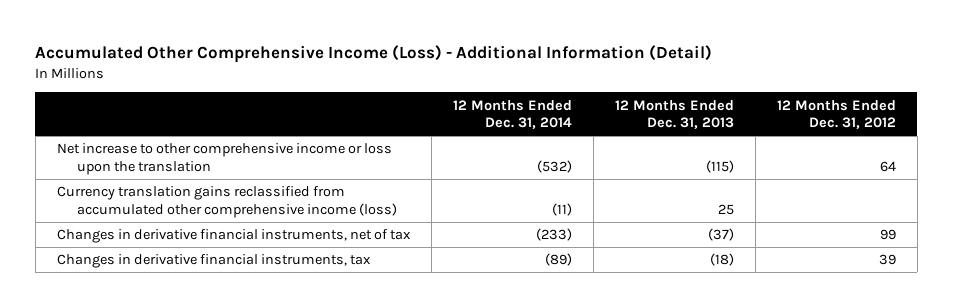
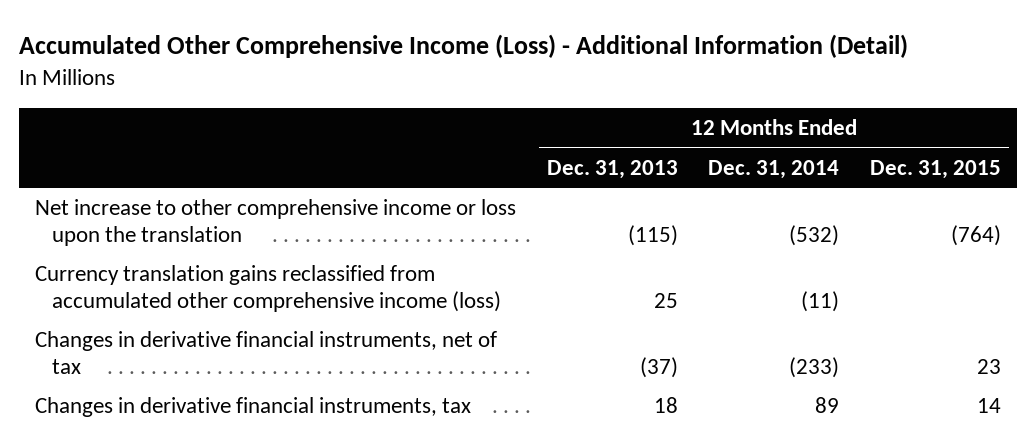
[776,99,896,130] 12 Months Ended Dec. 31, 2012 -> none
none -> [870,159,1002,179] Dec. 31, 2015
[544,253,572,267] (89) -> [815,397,840,414] 89
[709,253,734,267] (18) -> [653,397,678,414] 18

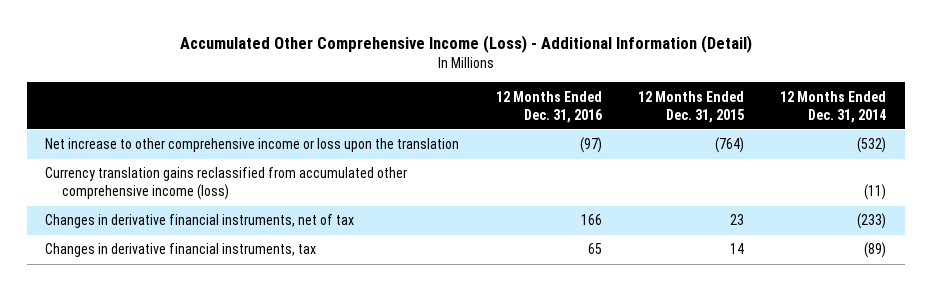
[546,159,678,179] Dec. 31, 2013 -> none
none -> [495,90,602,123] 12 Months Ended Dec. 31, 2016
[815,397,840,414] 89 -> [864,242,887,259] (89)

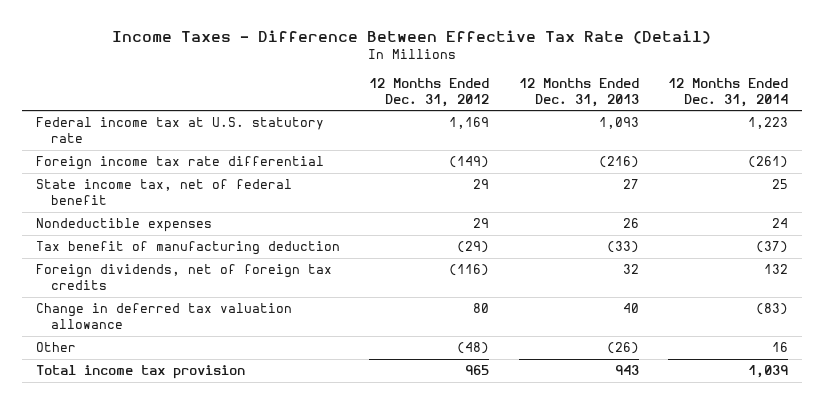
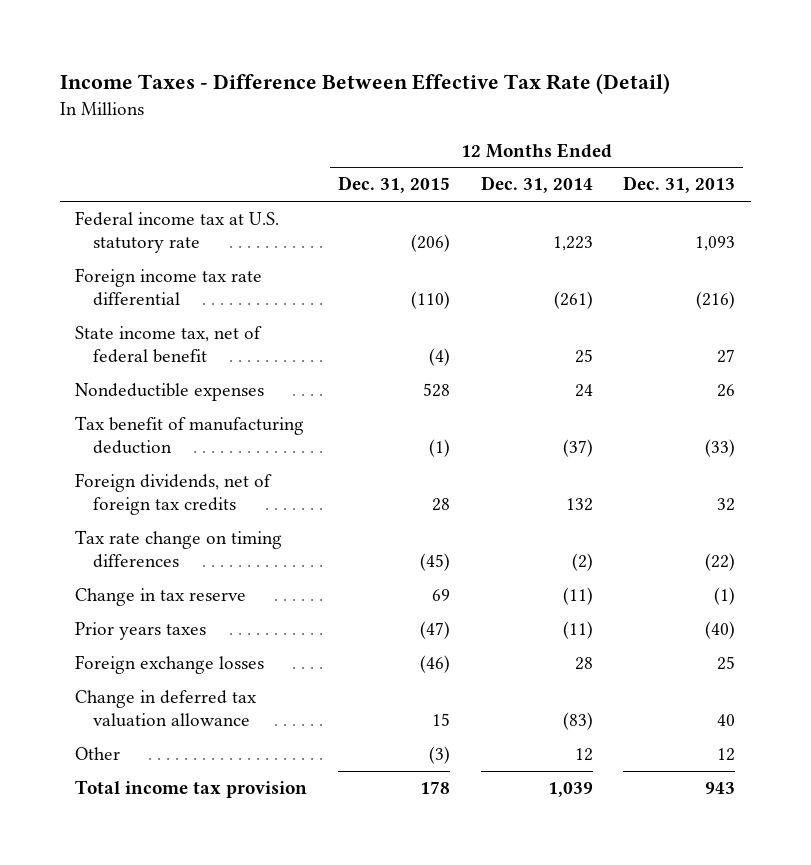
[369,77,490,107] 12 Months Ended Dec. 31, 2012 -> none
none -> [337,176,450,194] Dec. 31, 2015
none -> [75,529,283,569] Tax rate change on timing differences
none -> [75,587,247,606] Change in tax reserve
none -> [75,621,207,640] Prior years taxes
none -> [75,654,265,674] Foreign exchange losses
[606,342,639,355] (26) -> [717,747,736,761] 12
[771,342,788,353] 16 -> [574,747,593,761] 12

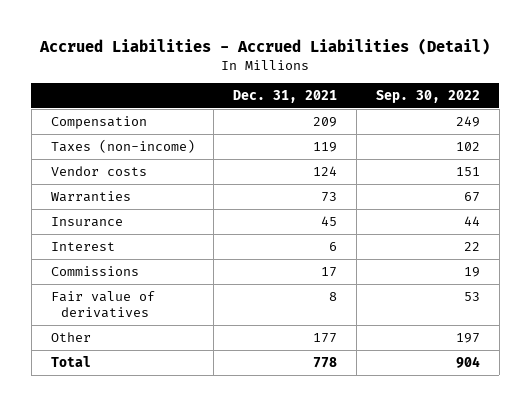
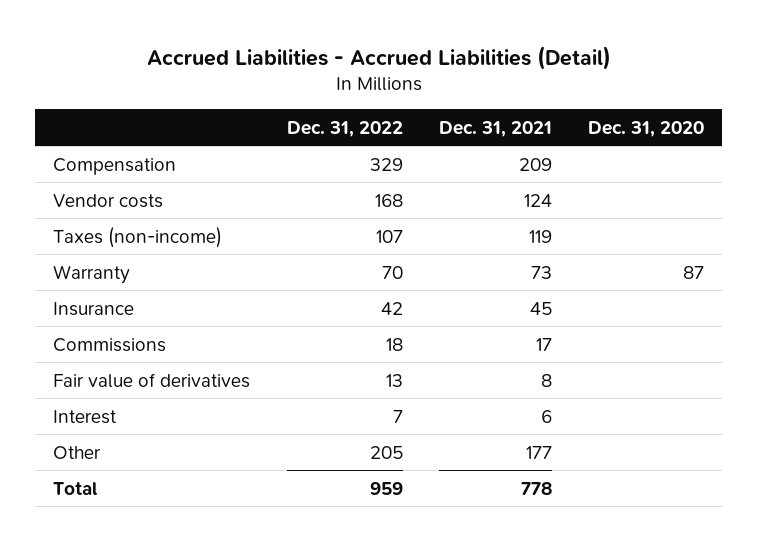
[375,89,480,103] Sep. 30, 2022 -> none
none -> [286,120,403,137] Dec. 31, 2022
none -> [588,120,705,137] Dec. 31, 2020
[50,139,195,154] Taxes (non-income) -> [53,226,223,248] Taxes (non-income)
[50,191,131,203] Warranties -> [53,264,131,284] Warranty
[50,242,115,252] Interest -> [53,409,118,424] Interest

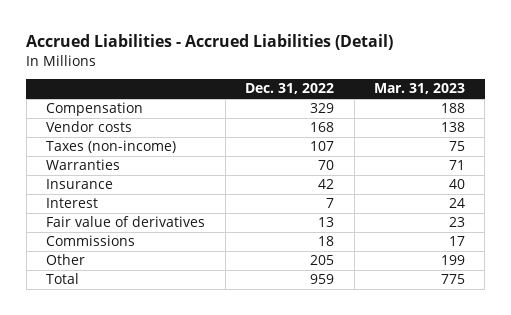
[438,120,552,137] Dec. 31, 2021 -> none
[588,120,705,137] Dec. 31, 2020 -> none
none -> [373,83,465,95] Mar. 31, 2023
[53,264,131,284] Warranty -> [46,159,121,171] Warranties
[53,372,251,388] Fair value of derivatives -> [46,216,206,228] Fair value of derivatives
[53,337,167,352] Commissions -> [46,235,136,247] Commissions

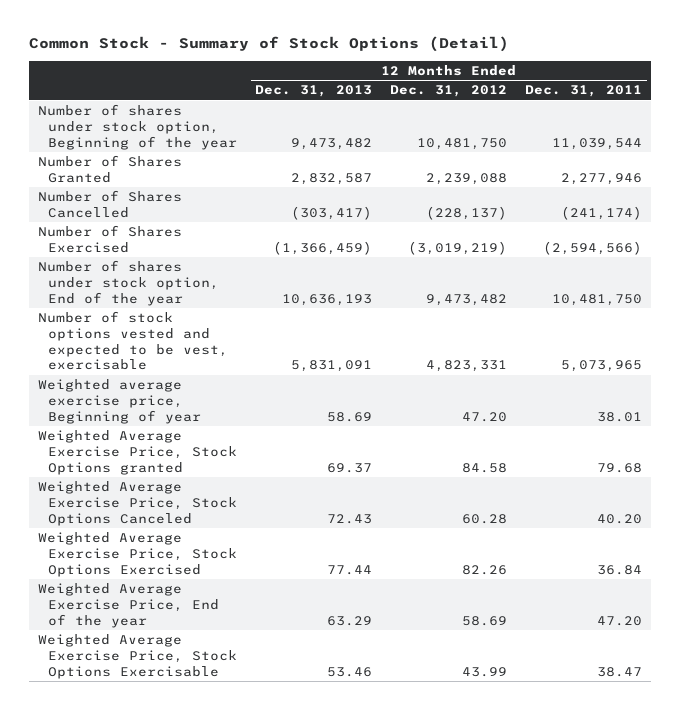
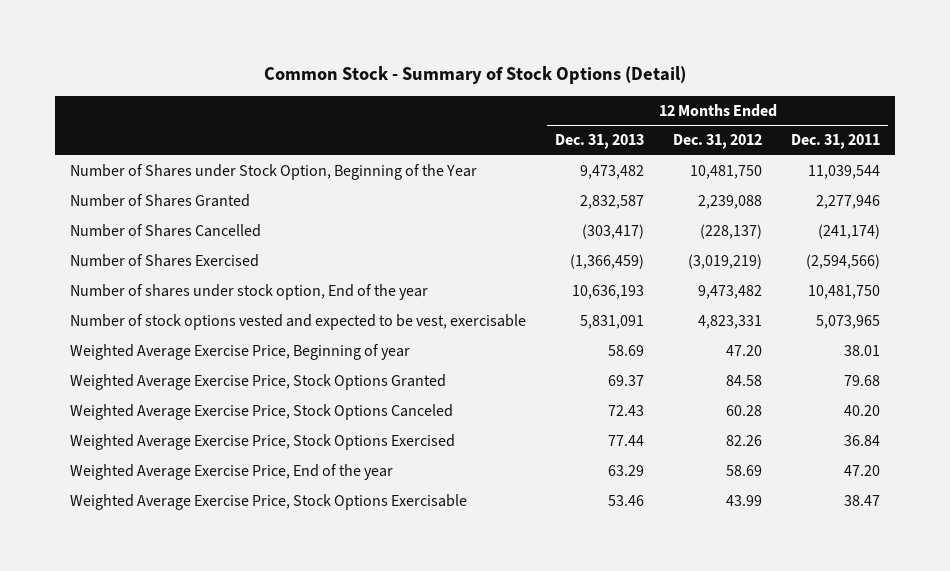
[38,104,237,150] Number of shares under stock option, Beginning of the year -> [69,164,477,181] Number of Shares under Stock Option, Beginning of the Year
[38,379,201,424] Weighted average exercise price, Beginning of year -> [69,344,410,361] Weighted Average Exercise Price, Beginning of year
[38,430,237,475] Weighted Average Exercise Price, Stock Options granted -> [69,374,446,391] Weighted Average Exercise Price, Stock Options Granted

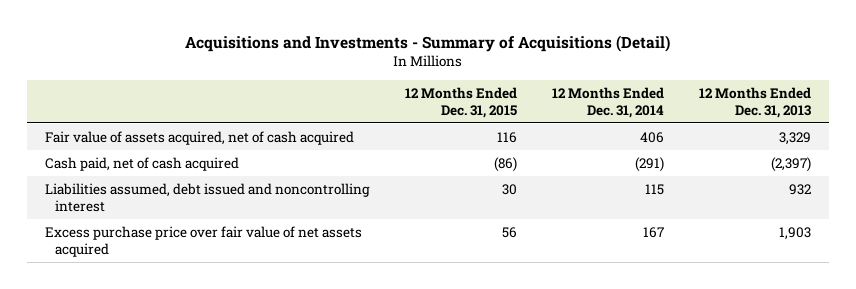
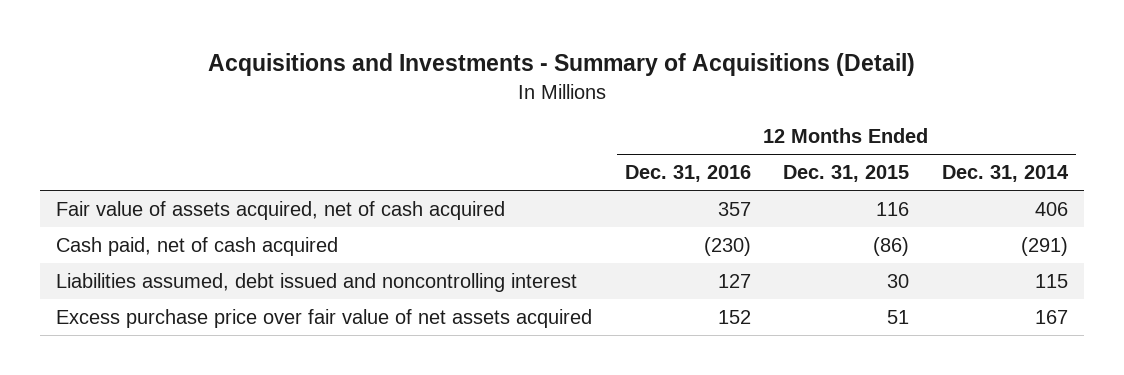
[699,86,812,118] 12 Months Ended Dec. 31, 2013 -> none
none -> [624,165,751,183] Dec. 31, 2016
[501,226,517,238] 56 -> [887,309,910,324] 51

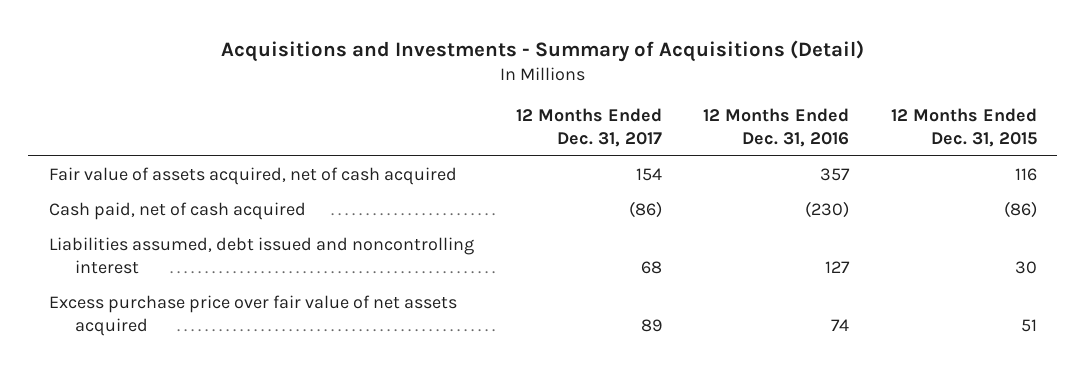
[941,165,1069,183] Dec. 31, 2014 -> none
none -> [515,107,662,147] 12 Months Ended Dec. 31, 2017
[717,309,751,324] 152 -> [831,318,850,331] 74

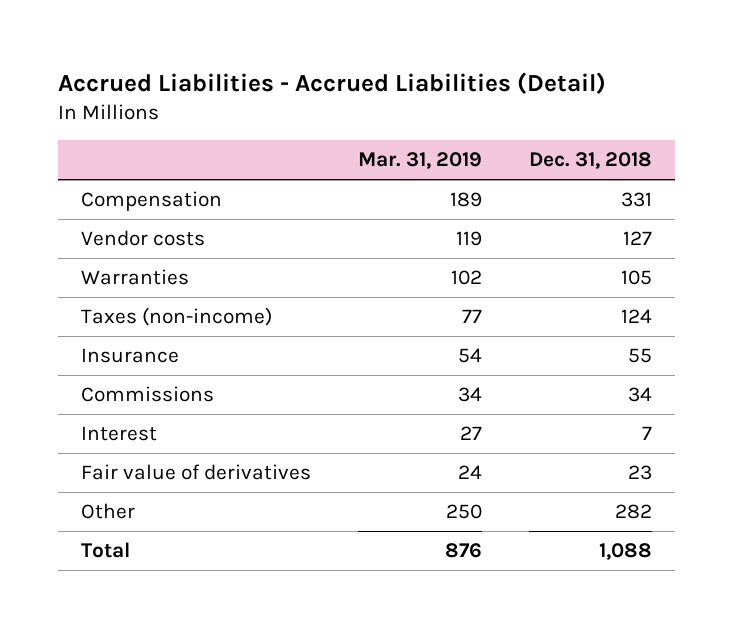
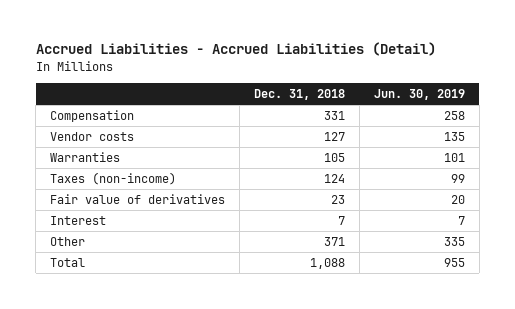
[358,152,483,170] Mar. 31, 2019 -> none
none -> [373,89,465,101] Jun. 30, 2019
[81,347,180,363] Insurance -> none
[81,385,215,402] Commissions -> none
[81,425,158,441] Interest -> [50,216,107,226] Interest
[614,503,652,519] 282 -> [323,237,345,247] 371

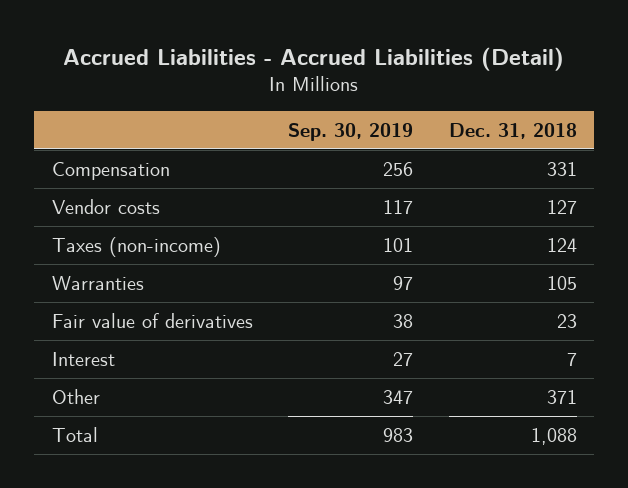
[373,89,465,101] Jun. 30, 2019 -> none
none -> [288,122,414,141] Sep. 30, 2019
[50,152,121,163] Warranties -> [51,275,144,290] Warranties

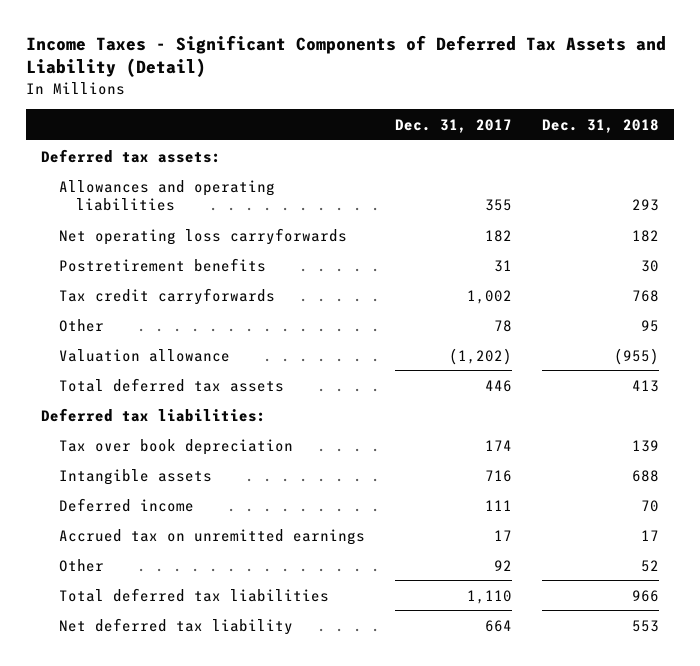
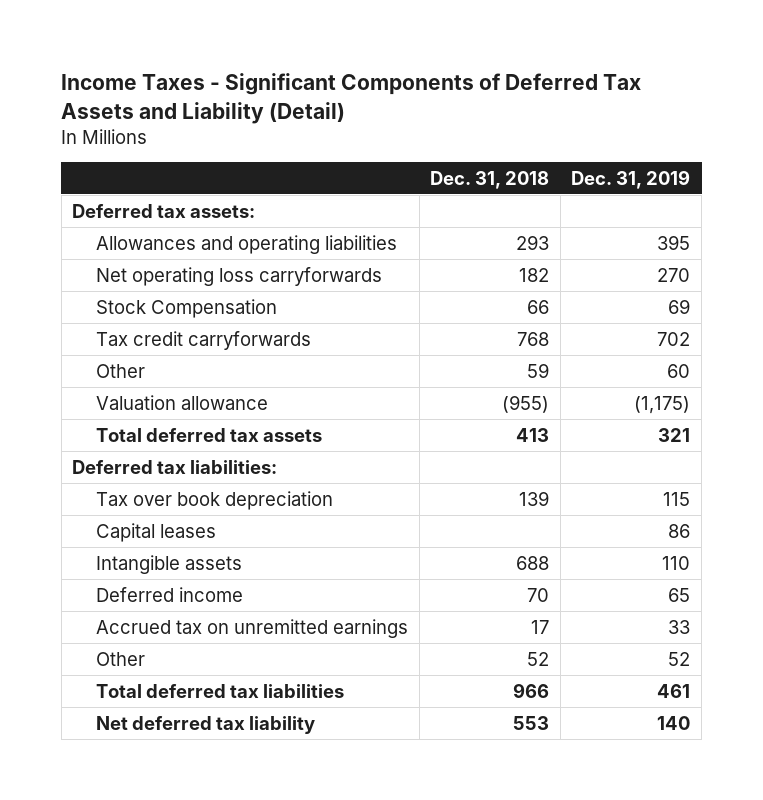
[394,118,512,133] Dec. 31, 2017 -> none
none -> [571,169,691,189] Dec. 31, 2019
[58,257,266,272] Postretirement benefits -> none
none -> [96,298,278,318] Stock Compensation
[640,319,659,332] 95 -> [527,362,550,378] 59
none -> [96,522,217,542] Capital leases

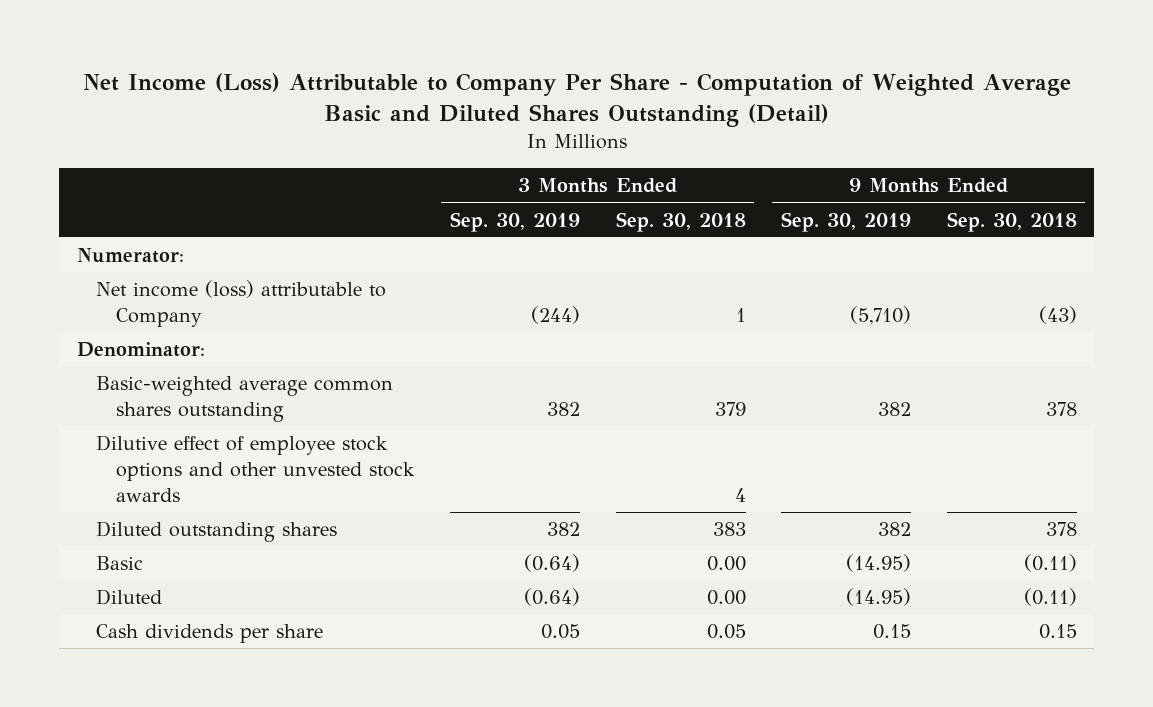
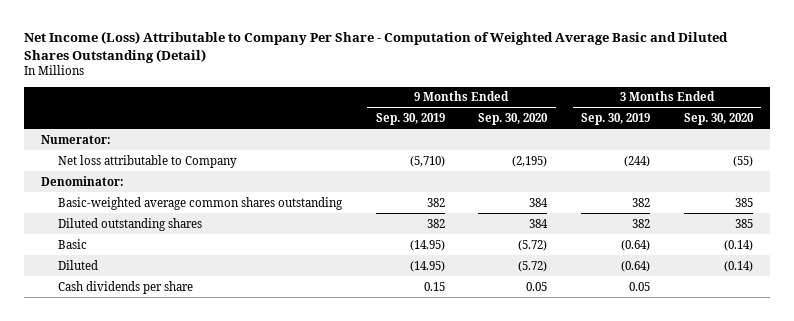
[615,211,746,232] Sep. 30, 2018 -> none
[946,211,1077,232] Sep. 30, 2018 -> none
none -> [478,112,549,125] Sep. 30, 2020
none -> [684,112,755,125] Sep. 30, 2020
[96,280,387,327] Net income (loss) attributable to Company -> [57,154,237,168] Net loss attributable to Company
[96,435,415,502] Dilutive effect of employee stock options and other unvested stock awards -> none

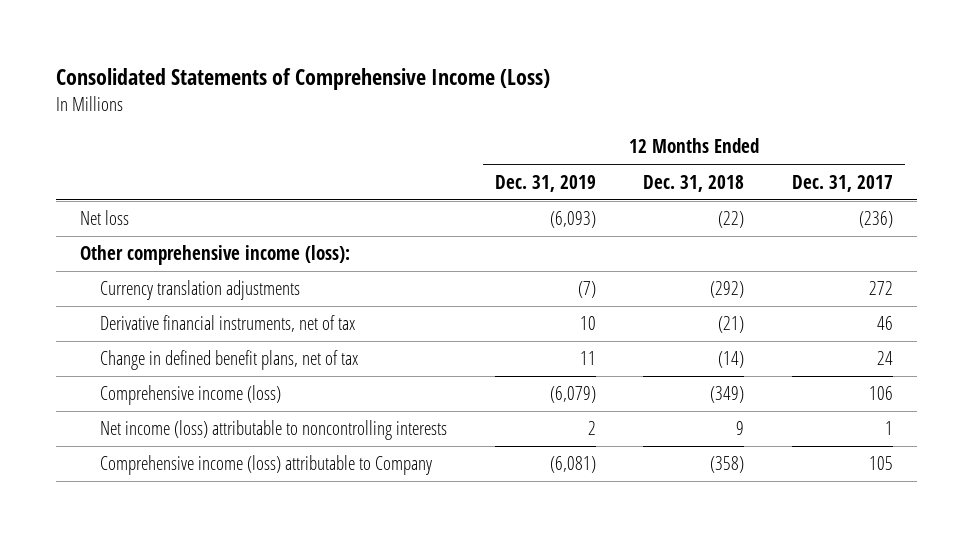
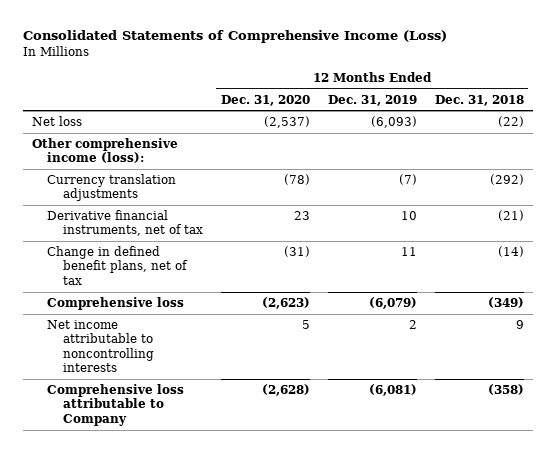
[791,174,893,192] Dec. 31, 2017 -> none
none -> [220,94,310,106] Dec. 31, 2020
[100,385,282,406] Comprehensive income (loss) -> [47,296,185,310] Comprehensive loss
[100,420,448,441] Net income (loss) attributable to noncontrolling interests -> [47,319,154,373] Net income attributable to noncontrolling interests
[100,455,433,476] Comprehensive income (loss) attributable to Company -> [47,383,185,426] Comprehensive loss attributable to Company

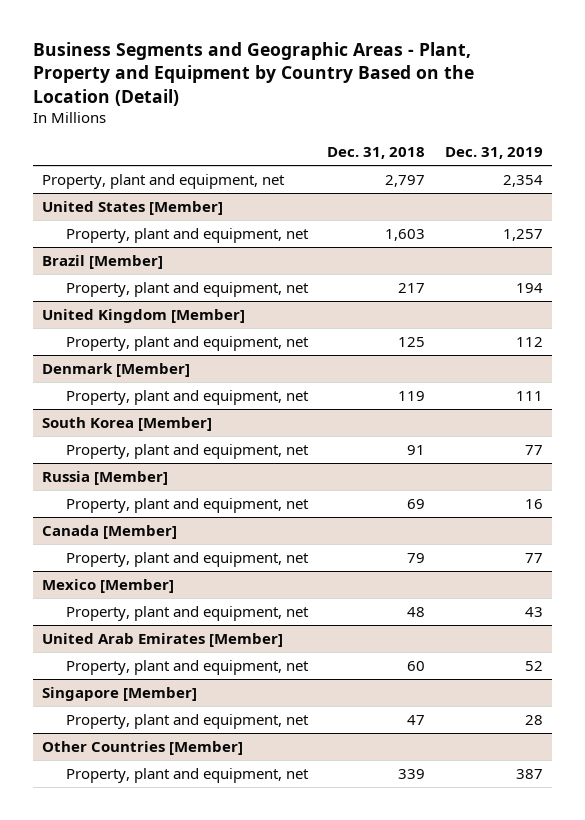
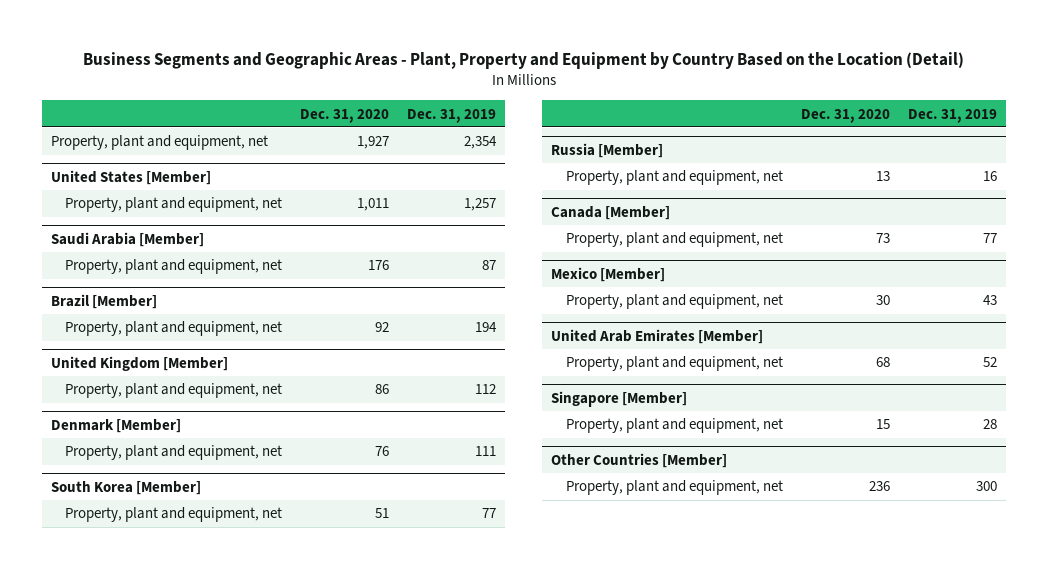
[327,147,426,160] Dec. 31, 2018 -> none
none -> [300,108,390,123] Dec. 31, 2020
none -> [50,231,204,247] Saudi Arabia [Member]
none -> [65,259,283,275] Property, plant and equipment, net
[515,768,543,779] 387 -> [975,481,997,492] 300

